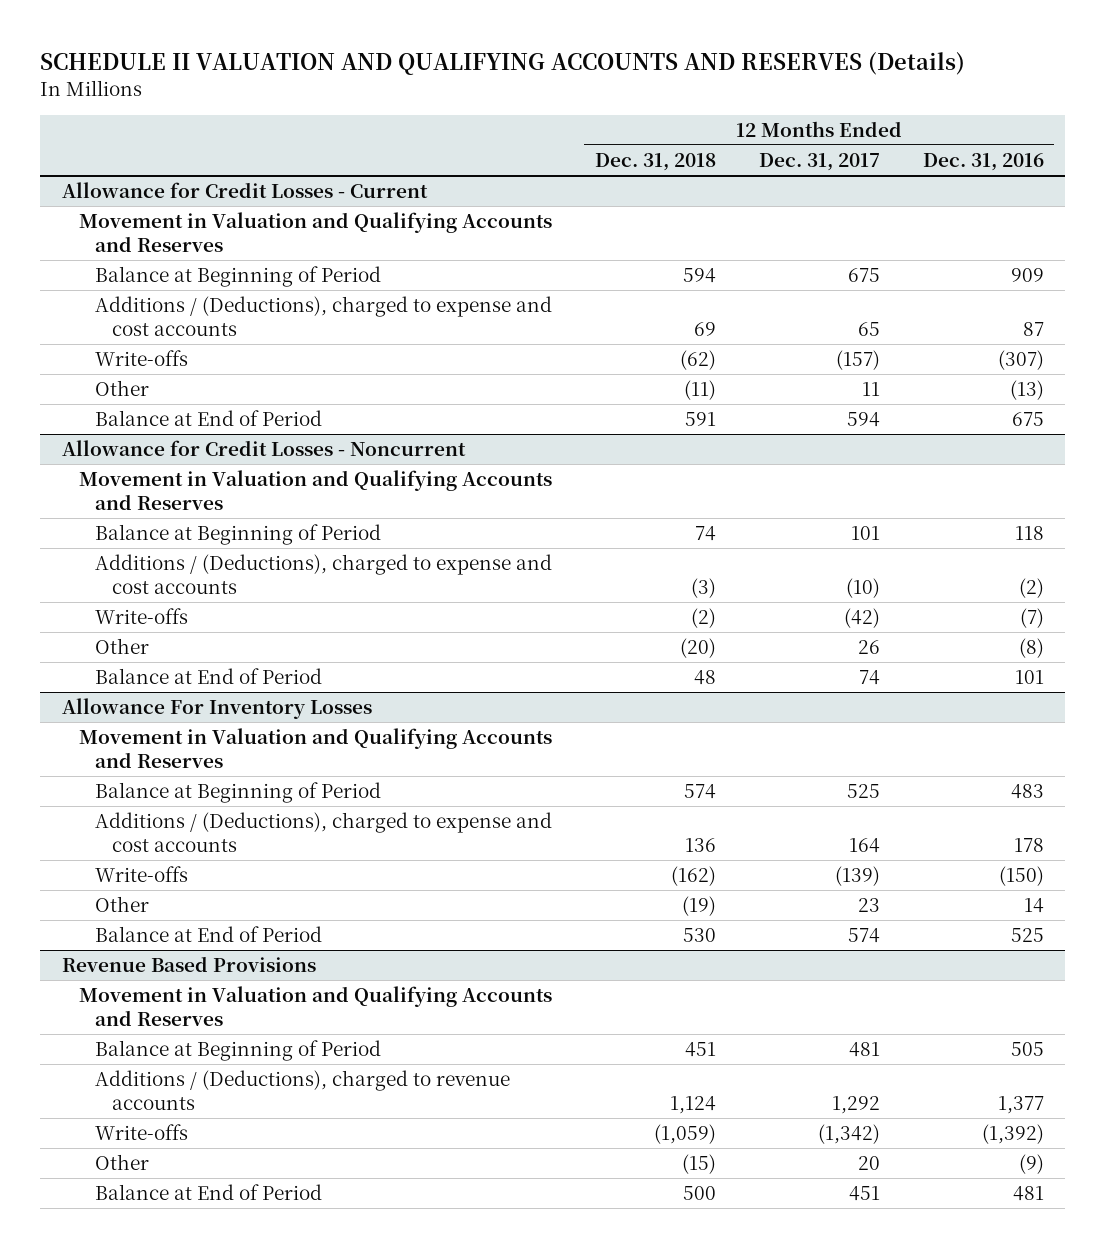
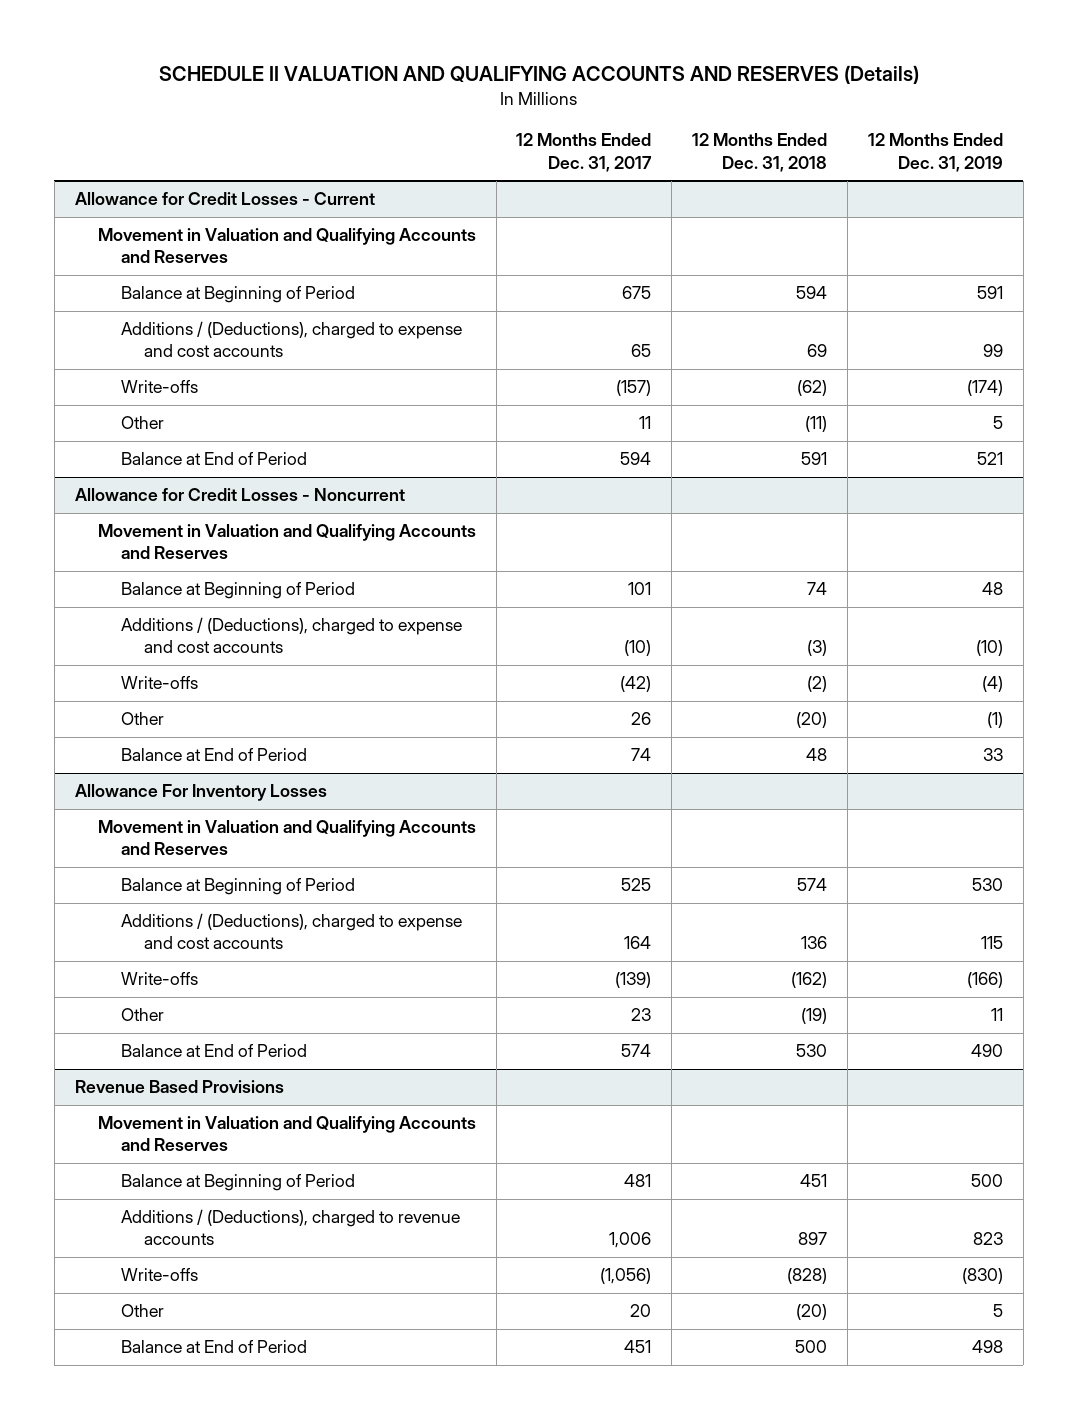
[922,153,1044,172] Dec. 31, 2016 -> none
none -> [867,133,1003,172] 12 Months Ended Dec. 31, 2019
[670,1095,717,1114] 1,124 -> [798,1232,828,1246] 897
[831,1095,880,1114] 1,292 -> [609,1232,652,1249] 1,006
[654,1124,717,1145] (1,059) -> [787,1268,828,1285] (828)
[817,1124,880,1145] (1,342) -> [600,1268,652,1285] (1,056)
[682,1154,717,1175] (15) -> [796,1304,828,1321] (20)

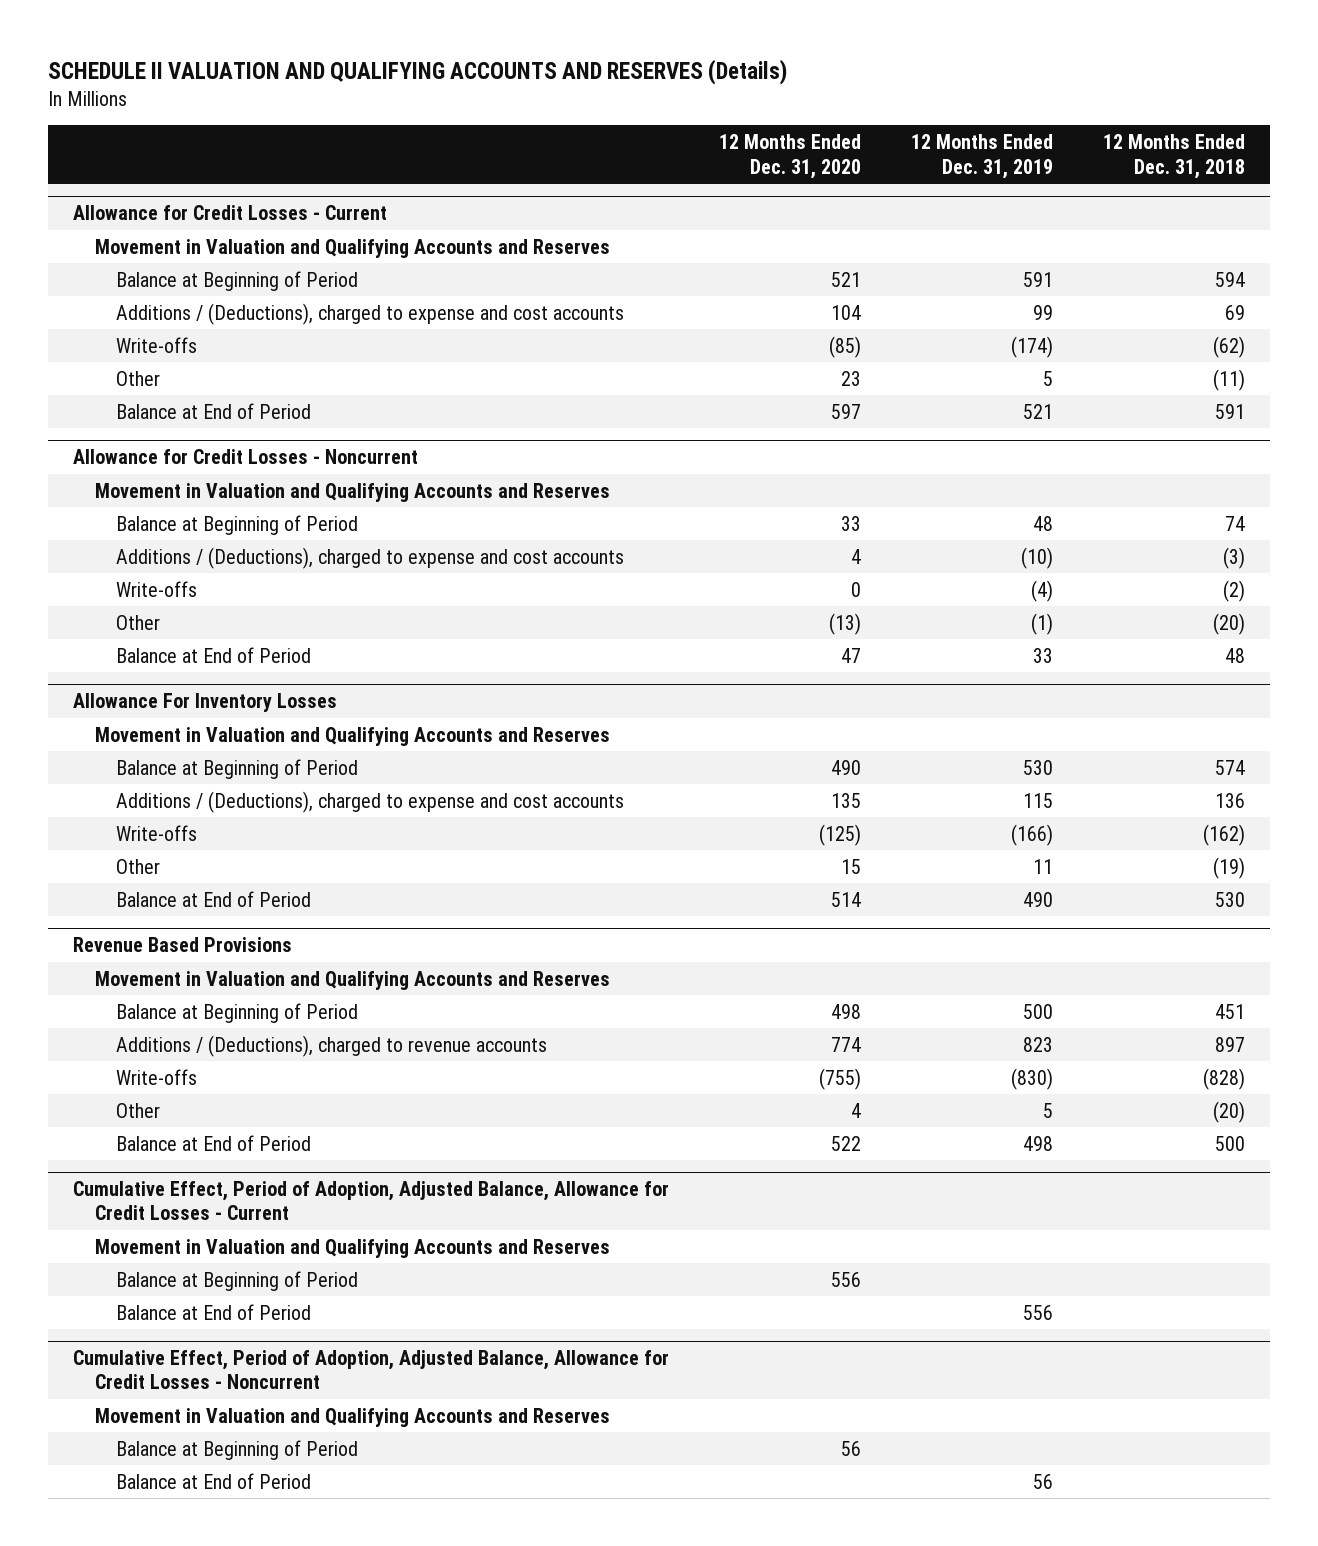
[516,133,653,172] 12 Months Ended Dec. 31, 2017 -> none
none -> [719,134,862,179] 12 Months Ended Dec. 31, 2020
none -> [73,1180,670,1221] Cumulative Effect, Period of Adoption, Adjusted Balance, Allowance for Credit Losses - Current
none -> [94,1238,610,1258] Movement in Valuation and Qualifying Accounts and Reserves
none -> [116,1270,359,1291] Balance at Beginning of Period
none -> [116,1303,312,1320] Balance at End of Period
none -> [73,1349,670,1390] Cumulative Effect, Period of Adoption, Adjusted Balance, Allowance for Credit Losses - Noncurrent
none -> [94,1407,610,1427] Movement in Valuation and Qualifying Accounts and Reserves
none -> [116,1439,359,1460] Balance at Beginning of Period
none -> [116,1472,312,1489] Balance at End of Period

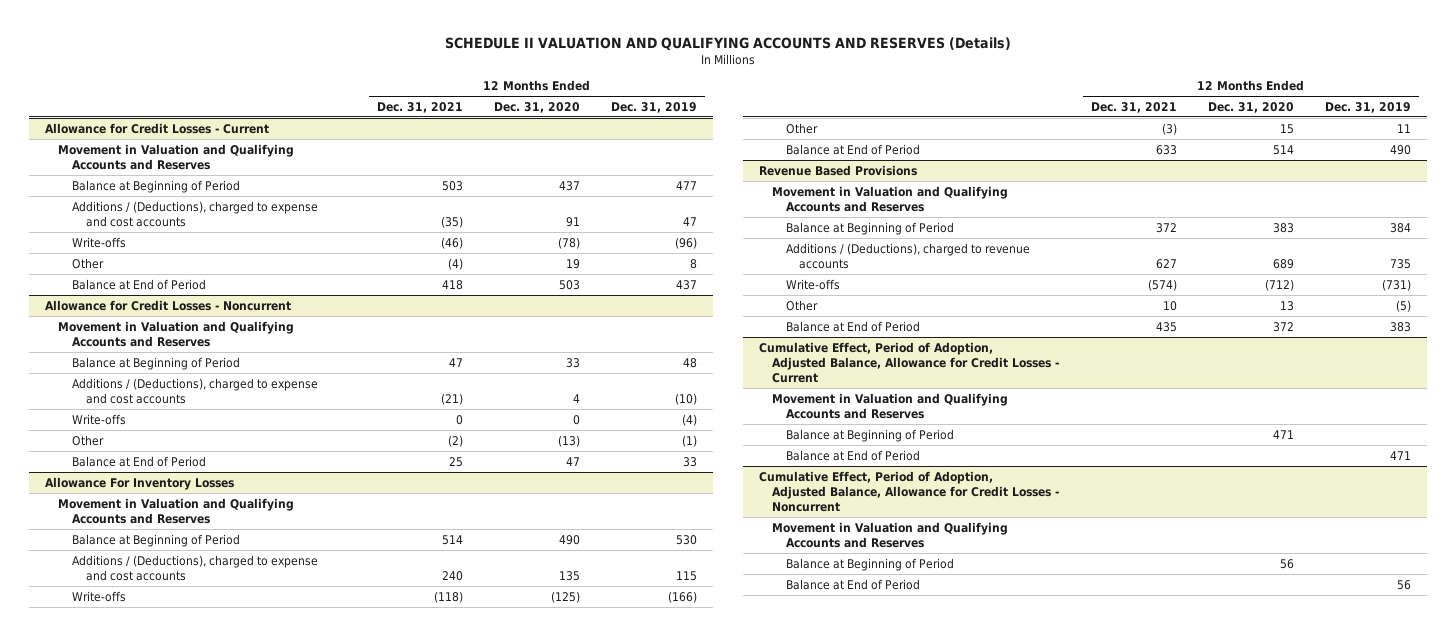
[1103,134,1246,179] 12 Months Ended Dec. 31, 2018 -> none
none -> [376,101,463,113] Dec. 31, 2021
[831,271,862,287] 521 -> [559,180,581,191] 437
[1023,271,1054,287] 591 -> [676,180,698,190] 477
[831,304,862,320] 104 -> [566,216,581,227] 91
[1033,304,1054,320] 99 -> [683,216,698,226] 47
[829,335,862,358] (85) -> [558,236,581,249] (78)
[1011,335,1054,358] (174) -> [675,236,698,249] (96)
[841,370,862,386] 23 -> [566,258,581,269] 19
[1043,370,1054,386] 5 -> [690,258,698,269] 8
[831,403,862,419] 597 -> [559,279,581,290] 503
[1023,403,1054,419] 521 -> [676,279,698,290] 437
[831,1003,862,1019] 498 -> [1272,222,1294,233] 383
[1023,1003,1054,1019] 500 -> [1390,222,1412,233] 384
[831,1036,862,1052] 774 -> [1272,258,1294,269] 689
[1023,1036,1054,1052] 823 -> [1390,258,1412,269] 735
[819,1067,862,1090] (755) -> [1264,278,1294,291] (712)
[1011,1067,1054,1090] (830) -> [1382,278,1412,291] (731)
[851,1102,862,1118] 4 -> [1279,300,1294,311] 13
[1043,1102,1054,1118] 5 -> [1396,299,1412,312] (5)
[831,1135,862,1151] 522 -> [1272,321,1294,332] 372
[1023,1135,1054,1151] 498 -> [1390,321,1412,332] 383
[831,1271,862,1287] 556 -> [1272,429,1294,439] 471
[1023,1304,1054,1320] 556 -> [1390,450,1412,460] 471

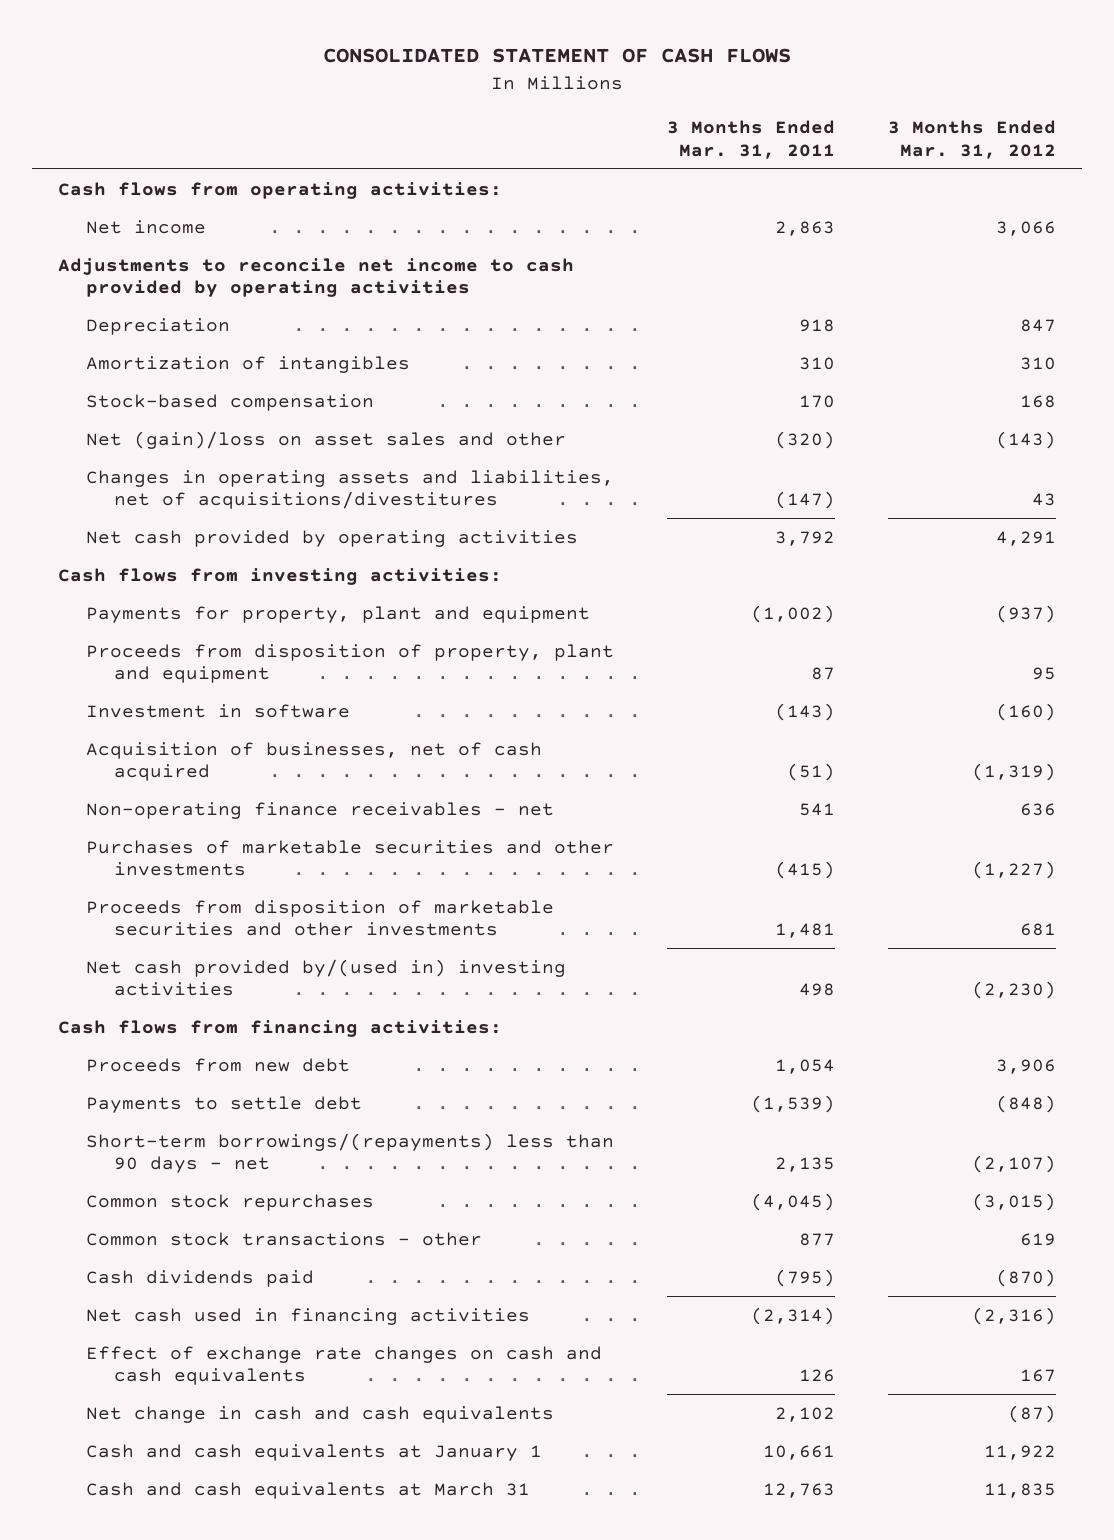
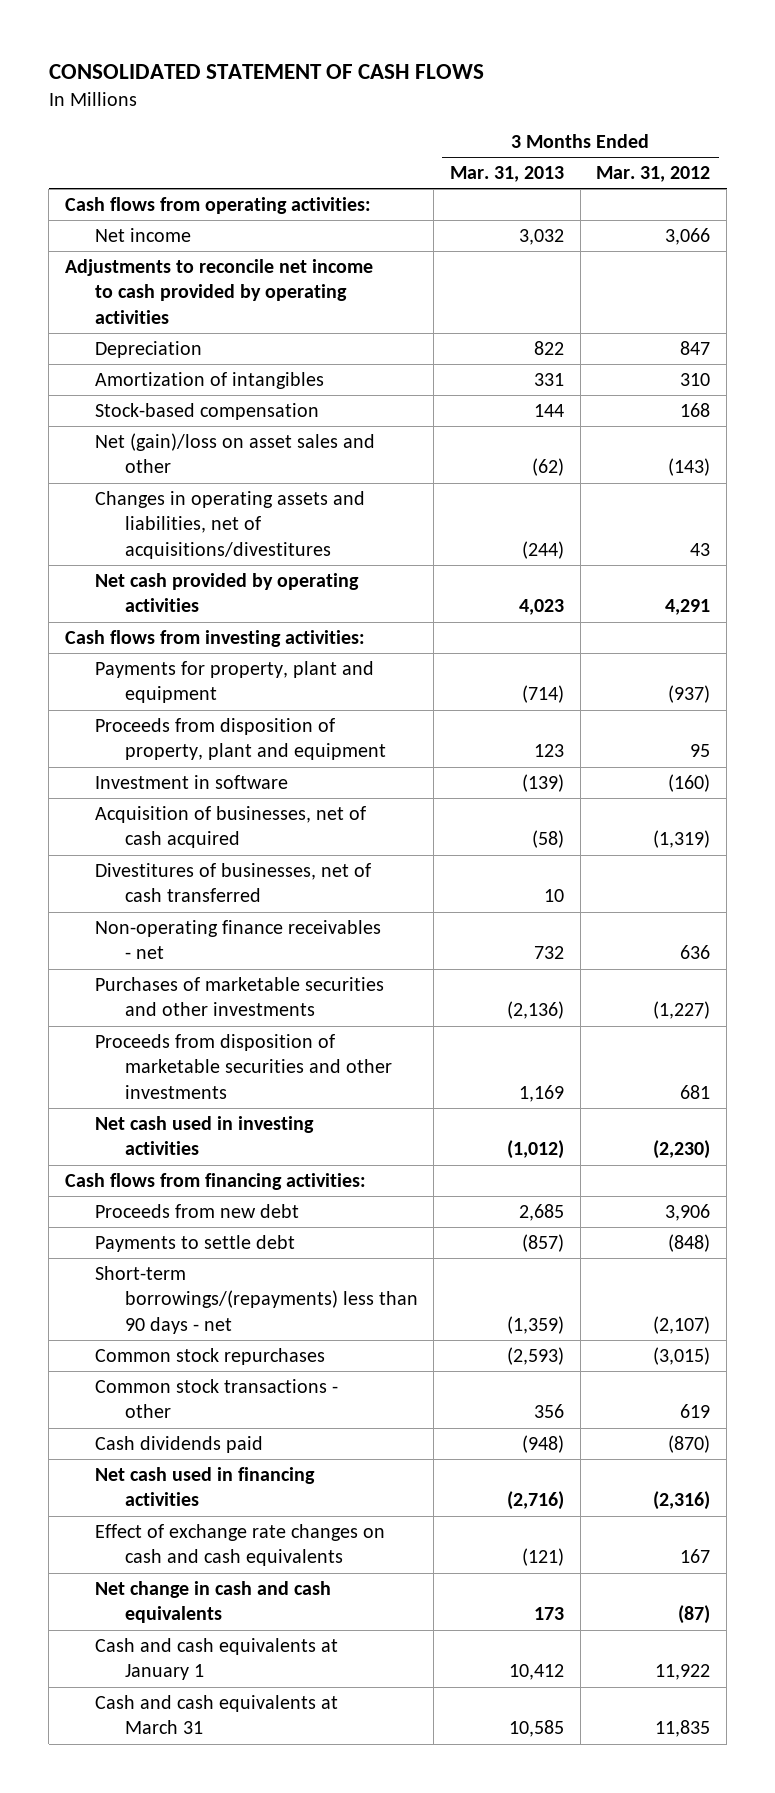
[667,119,836,159] 3 Months Ended Mar. 31, 2011 -> none
none -> [450,166,565,183] Mar. 31, 2013
none -> [94,863,371,903] Divestitures of businesses, net of cash transferred
[86,958,567,997] Net cash provided by/(used in) investing activities -> [94,1116,314,1156] Net cash used in investing activities

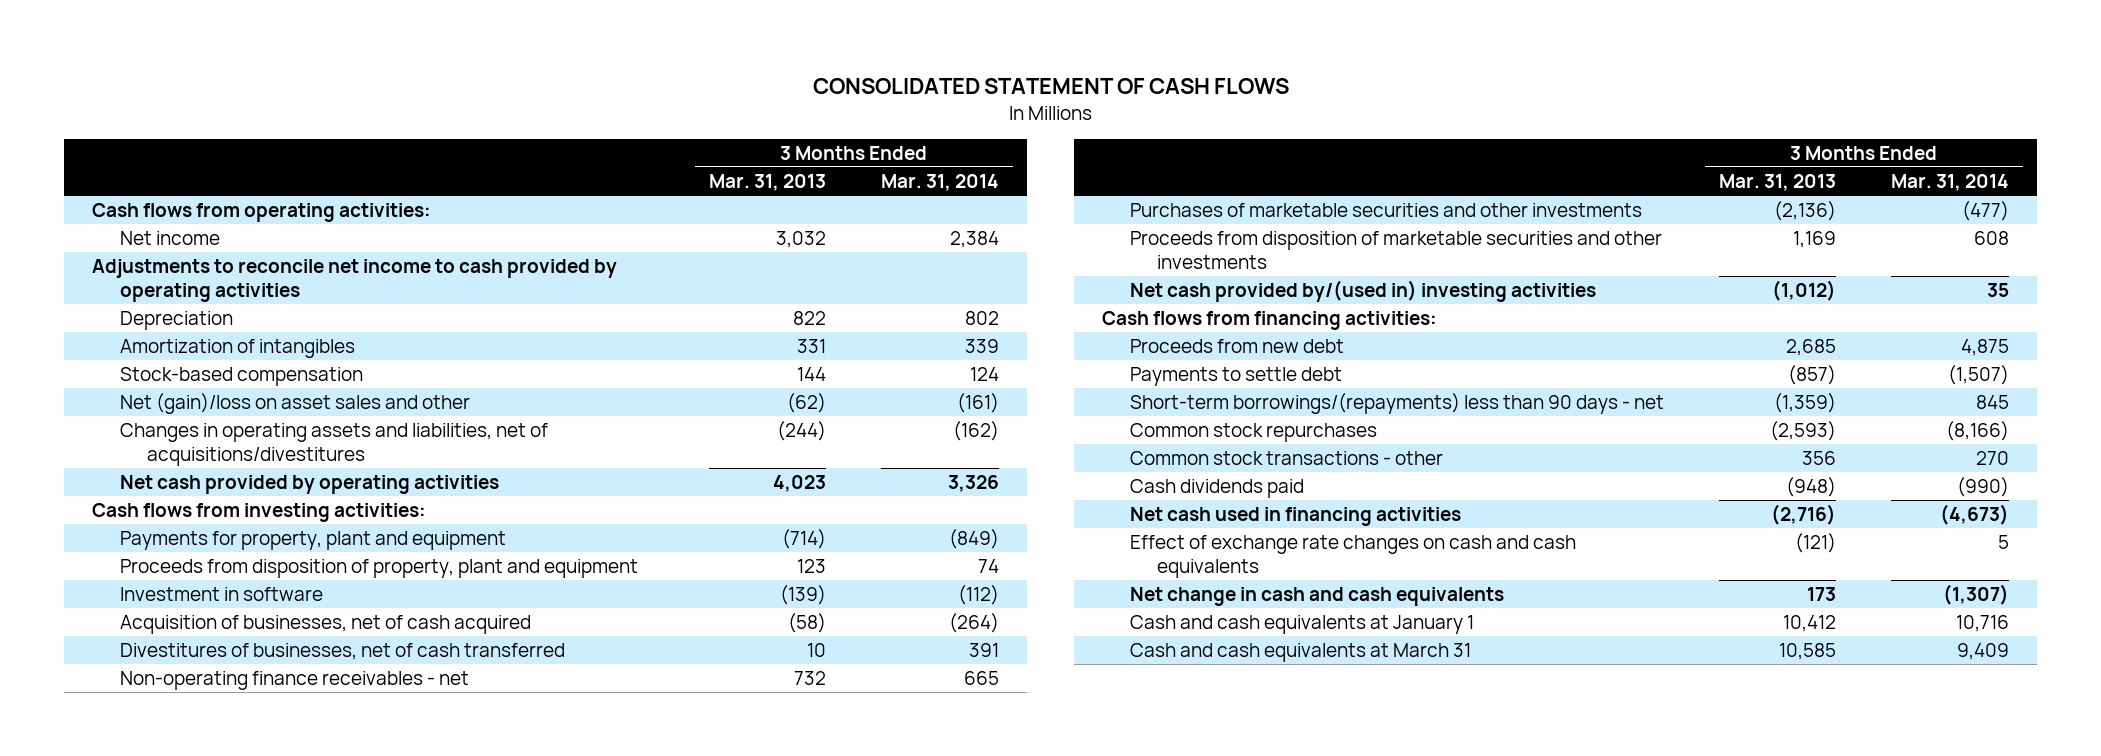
[596,166,711,183] Mar. 31, 2012 -> none
none -> [881,174,1000,192] Mar. 31, 2014
[94,1116,314,1156] Net cash used in investing activities -> [1129,280,1596,303] Net cash provided by/(used in) investing activities

